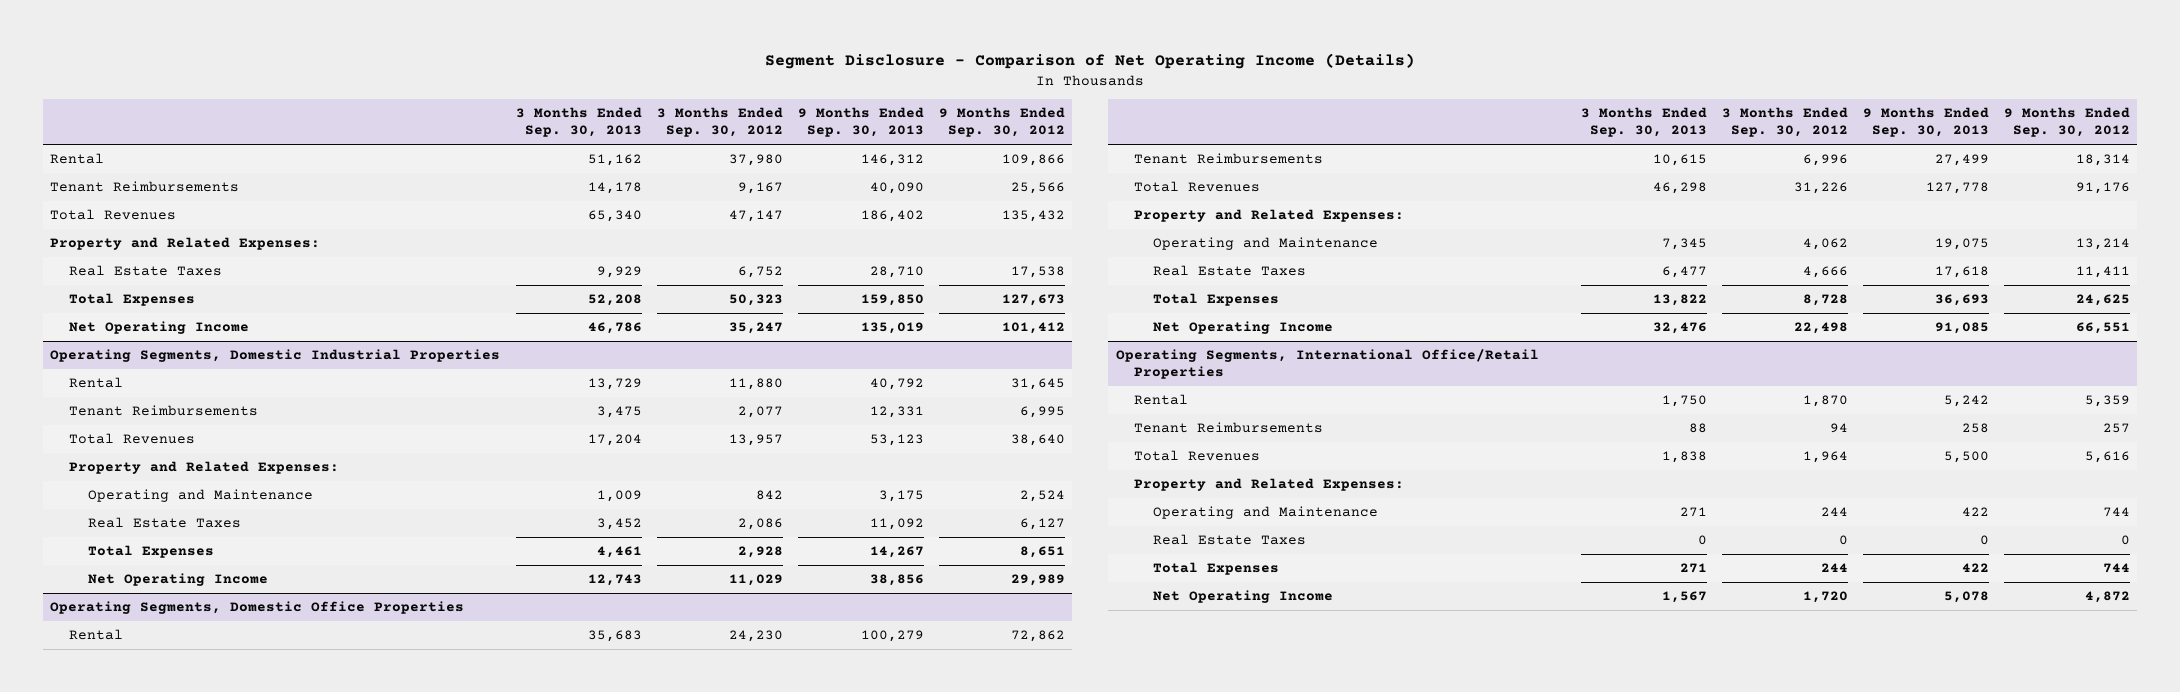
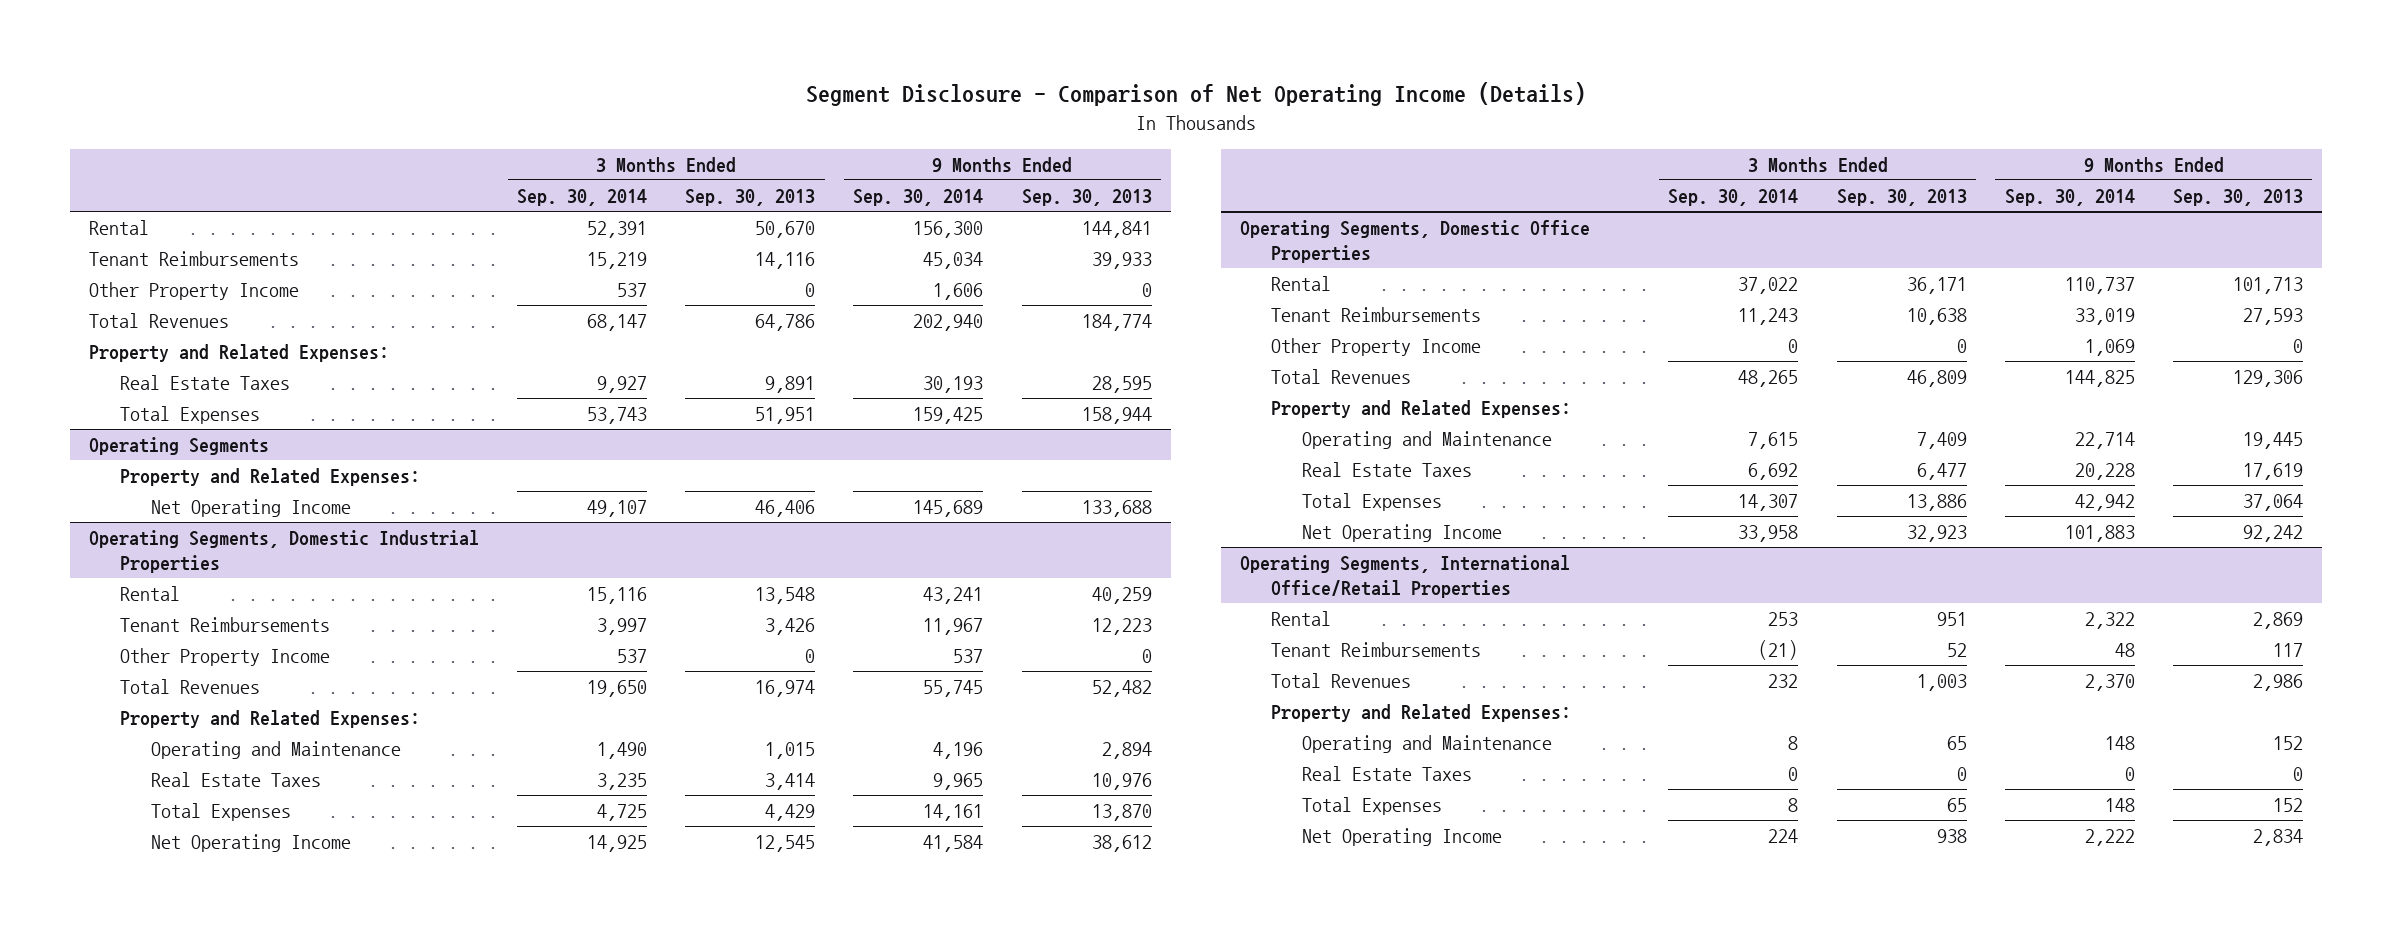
[656,107,783,138] 3 Months Ended Sep. 30, 2012 -> none
[938,107,1065,138] 9 Months Ended Sep. 30, 2012 -> none
none -> [517,188,648,206] Sep. 30, 2014
none -> [853,188,984,206] Sep. 30, 2014
[587,154,642,167] 51,162 -> [755,220,816,238] 50,670
[860,154,924,167] 146,312 -> [1081,220,1152,238] 144,841
[587,182,642,195] 14,178 -> [755,251,816,269] 14,116
[869,182,924,195] 40,090 -> [1091,251,1152,269] 39,933
none -> [89,281,300,300] Other Property Income
[587,210,642,223] 65,340 -> [755,313,816,331] 64,786
[860,210,924,223] 186,402 -> [1081,313,1152,331] 184,774
[596,266,642,279] 9,929 -> [765,375,816,393] 9,891
[869,266,924,279] 28,710 -> [1091,375,1152,393] 28,595
[587,294,642,307] 52,208 -> [755,406,816,424] 51,951
[860,294,924,307] 159,850 -> [1081,406,1152,424] 158,944
none -> [89,436,270,455] Operating Segments
none -> [119,467,420,486] Property and Related Expenses:
[587,322,642,335] 46,786 -> [755,499,816,517] 46,406
[860,322,924,335] 135,019 -> [1081,499,1152,517] 133,688
[587,378,642,391] 13,729 -> [755,586,816,604] 13,548
[869,378,924,391] 40,792 -> [1091,586,1152,604] 40,259
[596,406,642,419] 3,475 -> [765,617,816,635] 3,426
[869,406,924,419] 12,331 -> [1091,617,1152,635] 12,223
none -> [119,647,330,666] Other Property Income
[587,434,642,447] 17,204 -> [755,679,816,697] 16,974
[869,434,924,447] 53,123 -> [1091,679,1152,697] 52,482
[596,490,642,503] 1,009 -> [765,741,816,759] 1,015
[878,490,924,503] 3,175 -> [1101,741,1152,759] 2,894
[596,518,642,531] 3,452 -> [765,772,816,790] 3,414
[869,518,924,531] 11,092 -> [1091,772,1152,790] 10,976
[596,546,642,559] 4,461 -> [765,803,816,821] 4,429
[869,546,924,559] 14,267 -> [1091,803,1152,821] 13,870
[587,574,642,587] 12,743 -> [755,834,816,852] 12,545
[869,574,924,587] 38,856 -> [1091,834,1152,852] 38,612
[587,630,642,643] 35,683 -> [1906,276,1967,294] 36,171
[860,630,924,643] 100,279 -> [2232,276,2303,294] 101,713
[1652,154,1707,167] 10,615 -> [1906,307,1967,325] 10,638
[1934,154,1989,167] 27,499 -> [2242,307,2303,325] 27,593
none -> [1271,337,1482,356] Other Property Income
[1652,182,1707,195] 46,298 -> [1906,369,1967,387] 46,809
[1925,182,1989,195] 127,778 -> [2232,369,2303,387] 129,306
[1661,238,1707,251] 7,345 -> [1916,431,1967,449] 7,409
[1934,238,1989,251] 19,075 -> [2242,431,2303,449] 19,445
[1934,266,1989,279] 17,618 -> [2242,462,2303,480] 17,619
[1652,294,1707,307] 13,822 -> [1906,493,1967,511] 13,886
[1934,294,1989,307] 36,693 -> [2242,493,2303,511] 37,064
[1652,322,1707,335] 32,476 -> [1906,524,1967,542] 32,923
[1934,322,1989,335] 91,085 -> [2242,524,2303,542] 92,242
[1661,395,1707,408] 1,750 -> [1936,611,1967,626] 951
[1943,395,1989,408] 5,242 -> [2252,611,2303,629] 2,869
[1688,423,1707,434] 88 -> [1946,642,1967,657] 52
[1961,423,1989,434] 258 -> [2272,642,2303,657] 117
[1661,451,1707,464] 1,838 -> [1916,673,1967,691] 1,003
[1943,451,1989,464] 5,500 -> [2252,673,2303,691] 2,986
[1679,507,1707,518] 271 -> [1946,735,1967,750] 65
[1961,507,1989,517] 422 -> [2272,735,2303,750] 152
[1679,563,1707,574] 271 -> [1946,797,1967,812] 65
[1961,563,1989,573] 422 -> [2272,797,2303,812] 152
[1661,591,1707,604] 1,567 -> [1936,828,1967,843] 938
[1943,591,1989,604] 5,078 -> [2252,828,2303,846] 2,834

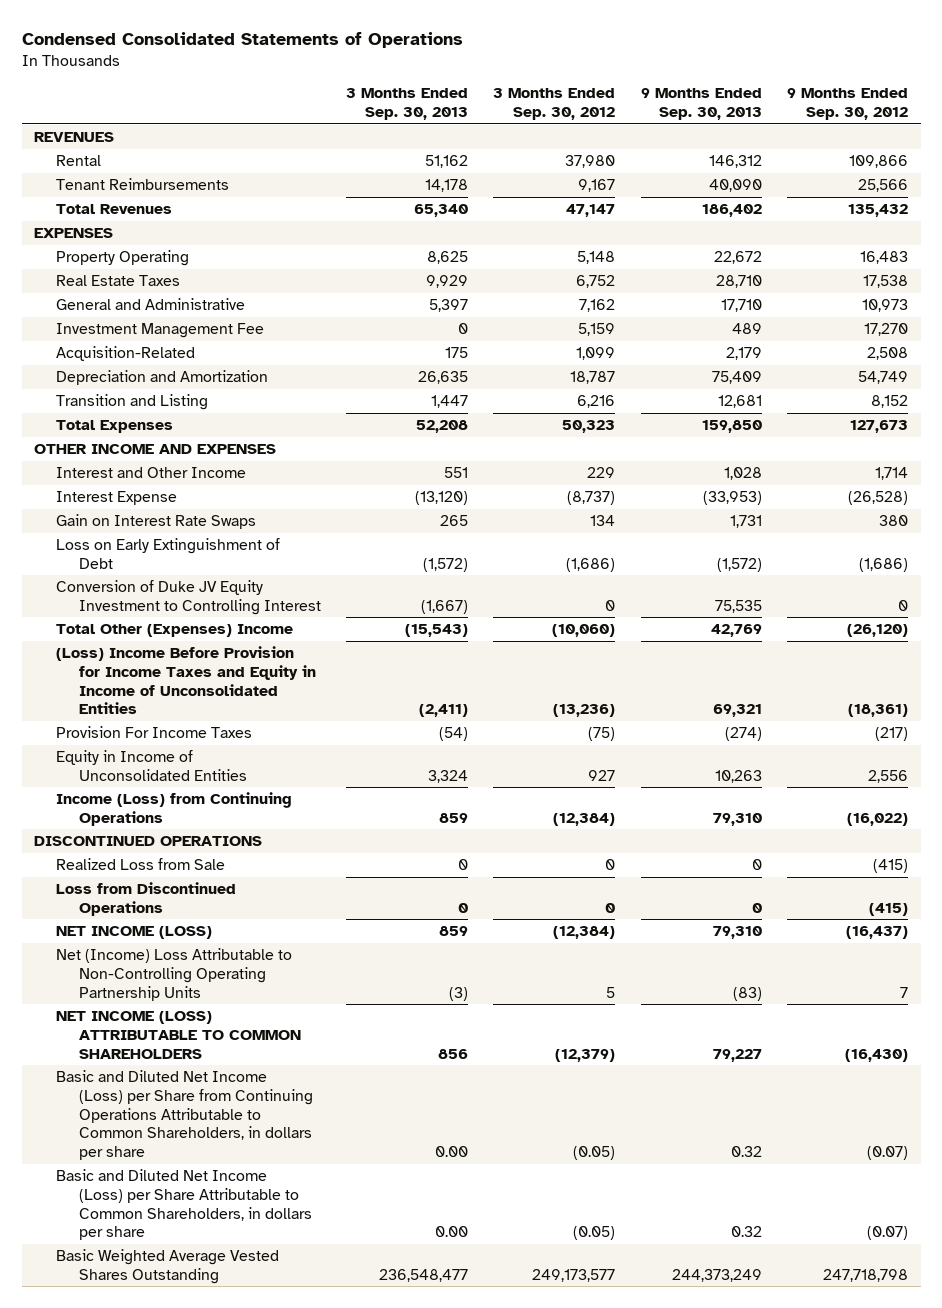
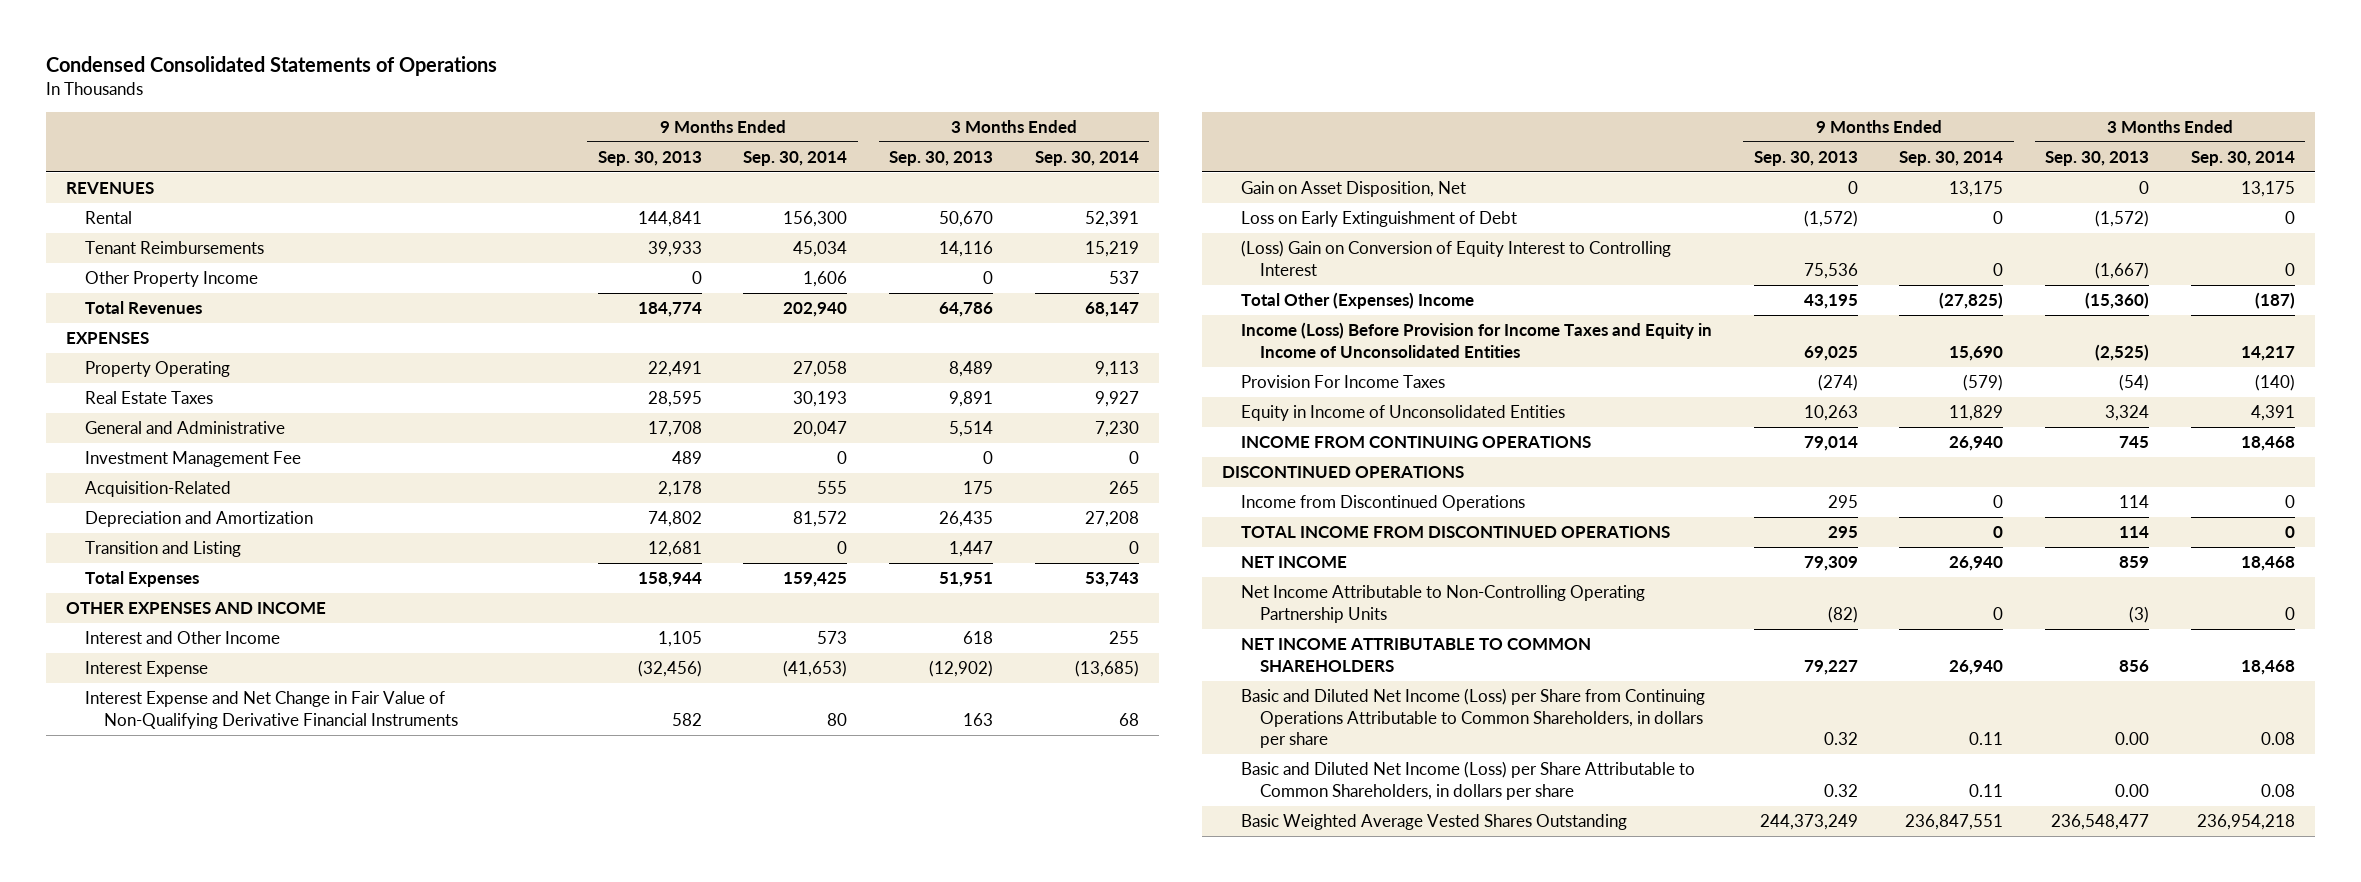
[493,88,616,121] 3 Months Ended Sep. 30, 2012 -> none
[787,88,909,121] 9 Months Ended Sep. 30, 2012 -> none
none -> [743,150,848,166] Sep. 30, 2014
none -> [1034,150,1139,166] Sep. 30, 2014
[425,155,469,169] 51,162 -> [938,211,993,228] 50,670
[708,155,762,169] 146,312 -> [637,211,702,228] 144,841
[425,179,469,193] 14,178 -> [938,241,993,258] 14,116
[708,179,762,193] 40,090 -> [647,241,702,258] 39,933
none -> [85,271,259,288] Other Property Income
[414,204,469,218] 65,340 -> [938,302,993,318] 64,786
[701,204,762,218] 186,402 -> [637,302,702,318] 184,774
[427,251,469,265] 8,625 -> [948,361,993,378] 8,489
[713,251,762,265] 22,672 -> [647,361,702,378] 22,491
[426,275,469,289] 9,929 -> [948,391,993,408] 9,891
[715,275,762,289] 28,710 -> [647,391,702,408] 28,595
[429,299,469,313] 5,397 -> [948,421,993,438] 5,514
[720,299,762,313] 17,710 -> [647,421,702,438] 17,708
[725,347,762,361] 2,179 -> [657,481,702,498] 2,178
[418,371,469,385] 26,635 -> [938,511,993,528] 26,435
[711,371,762,385] 75,409 -> [647,511,702,528] 74,802
[56,514,257,530] Gain on Interest Rate Swaps -> none
[416,420,469,434] 52,208 -> [938,572,993,588] 51,951
[701,420,762,434] 159,850 -> [637,572,702,588] 158,944
[34,444,277,455] OTHER INCOME AND EXPENSES -> [66,602,327,615] OTHER EXPENSES AND INCOME
[444,467,469,479] 551 -> [962,631,993,645] 618
[723,467,762,481] 1,028 -> [657,631,702,648] 1,105
[415,491,469,506] (13,120) -> [928,660,993,678] (12,902)
[702,491,762,506] (33,953) -> [637,660,702,678] (32,456)
none -> [85,691,458,729] Interest Expense and Net Change in Fair Value of Non-Qualifying Derivative Financial Instruments
none -> [1241,181,1467,198] Gain on Asset Disposition, Net
[56,580,321,615] Conversion of Duke JV Equity Investment to Controlling Interest -> [1241,240,1672,276] (Loss) Gain on Conversion of Equity Interest to Controlling Interest
[714,599,762,613] 75,535 -> [1803,262,1858,279] 75,536
[405,624,469,638] (15,543) -> [2084,292,2149,310] (15,360)
[710,624,762,638] 42,769 -> [1803,294,1858,310] 43,195
[56,646,316,715] (Loss) Income Before Provision for Income Taxes and Equity in Income of Unconsolidated Entities -> [1241,322,1713,358] Income (Loss) Before Provision for Income Taxes and Equity in Income of Unconsolidated Entities
[419,704,469,718] (2,411) -> [2094,343,2149,361] (2,525)
[712,704,762,718] 69,321 -> [1803,345,1858,361] 69,025
[56,792,293,826] Income (Loss) from Continuing Operations -> [1241,436,1592,449] INCOME FROM CONTINUING OPERATIONS
[439,812,469,823] 859 -> [2118,436,2149,449] 745
[712,812,762,826] 79,310 -> [1803,436,1858,452] 79,014
[56,858,226,871] Realized Loss from Sale -> none
none -> [1241,495,1526,512] Income from Discontinued Operations
[56,882,237,916] Loss from Discontinued Operations -> [1241,526,1671,539] TOTAL INCOME FROM DISCONTINUED OPERATIONS
[458,902,469,913] 0 -> [2118,526,2149,539] 114
[751,902,762,913] 0 -> [1827,526,1858,539] 295
[56,926,213,940] NET INCOME (LOSS) -> [1241,556,1348,569] NET INCOME
[712,926,762,940] 79,310 -> [1803,556,1858,572] 79,309
[56,948,293,1001] Net (Income) Loss Attributable to Non-Controlling Operating Partnership Units -> [1241,585,1646,623] Net Income Attributable to Non-Controlling Operating Partnership Units
[732,986,762,1001] (83) -> [1827,605,1858,623] (82)
[56,1011,301,1059] NET INCOME (LOSS) ATTRIBUTABLE TO COMMON SHAREHOLDERS -> [1241,638,1592,672] NET INCOME ATTRIBUTABLE TO COMMON SHAREHOLDERS

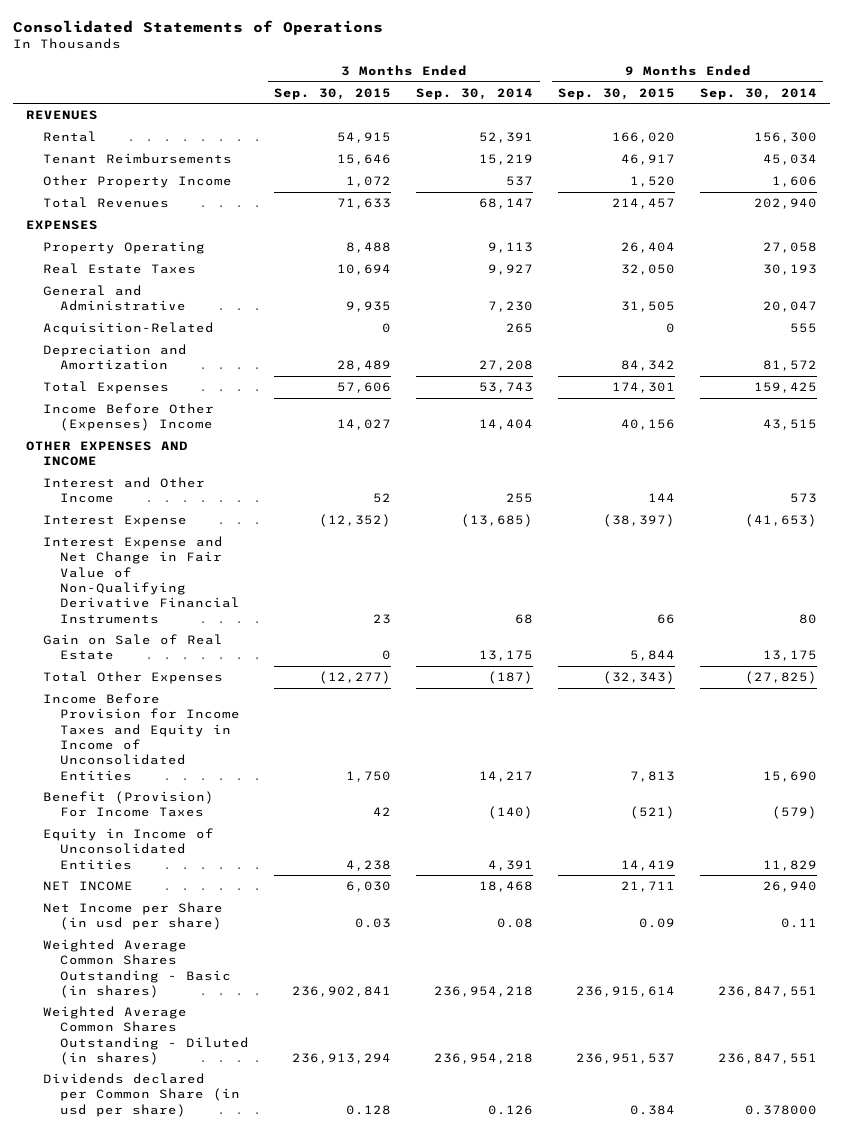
[45,55,497,76] Condensed Consolidated Statements of Operations -> [13,19,384,35] Consolidated Statements of Operations
[597,150,702,166] Sep. 30, 2013 -> none
[888,150,993,166] Sep. 30, 2013 -> none
none -> [274,87,392,100] Sep. 30, 2015
none -> [558,87,676,100] Sep. 30, 2015
[85,451,302,468] Investment Management Fee -> none
[85,541,242,558] Transition and Listing -> none
none -> [42,403,214,432] Income Before Other (Expenses) Income
[1241,211,1518,228] Loss on Early Extinguishment of Debt -> none
[1241,240,1672,276] (Loss) Gain on Conversion of Equity Interest to Controlling Interest -> none
[1241,181,1467,198] Gain on Asset Disposition, Net -> [42,634,223,661] Gain on Sale of Real Estate
[1241,292,1475,310] Total Other (Expenses) Income -> [42,671,223,685] Total Other Expenses
[1241,322,1713,358] Income (Loss) Before Provision for Income Taxes and Equity in Income of Unconsolidated Entities -> [42,693,241,781] Income Before Provision for Income Taxes and Equity in Income of Unconsolidated Entities
[1241,375,1446,389] Provision For Income Taxes -> [42,791,214,818] Benefit (Provision) For Income Taxes
[1241,436,1592,449] INCOME FROM CONTINUING OPERATIONS -> none
[1222,466,1465,479] DISCONTINUED OPERATIONS -> none
[1241,495,1526,512] Income from Discontinued Operations -> none
[1241,526,1671,539] TOTAL INCOME FROM DISCONTINUED OPERATIONS -> none
[1241,585,1646,623] Net Income Attributable to Non-Controlling Operating Partnership Units -> none
[1241,638,1592,672] NET INCOME ATTRIBUTABLE TO COMMON SHAREHOLDERS -> none
[1241,688,1706,749] Basic and Diluted Net Income (Loss) per Share from Continuing Operations Attributable to Common Shareholders, in dollars per share -> none
[1241,761,1696,800] Basic and Diluted Net Income (Loss) per Share Attributable to Common Shareholders, in dollars per share -> [42,902,223,931] Net Income per Share (in usd per share)
[1241,814,1628,831] Basic Weighted Average Vested Shares Outstanding -> [42,939,232,998] Weighted Average Common Shares Outstanding - Basic (in shares)
none -> [42,1006,250,1065] Weighted Average Common Shares Outstanding - Diluted (in shares)
none -> [42,1073,241,1117] Dividends declared per Common Share (in usd per share)

